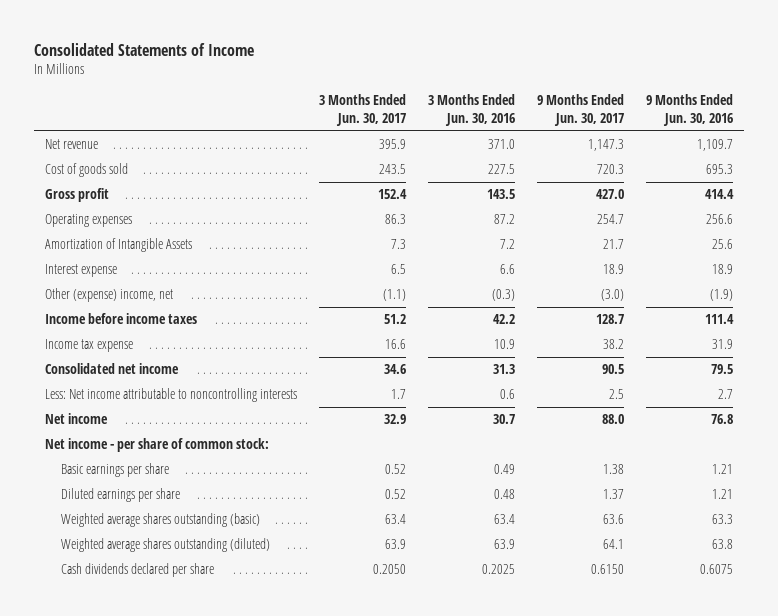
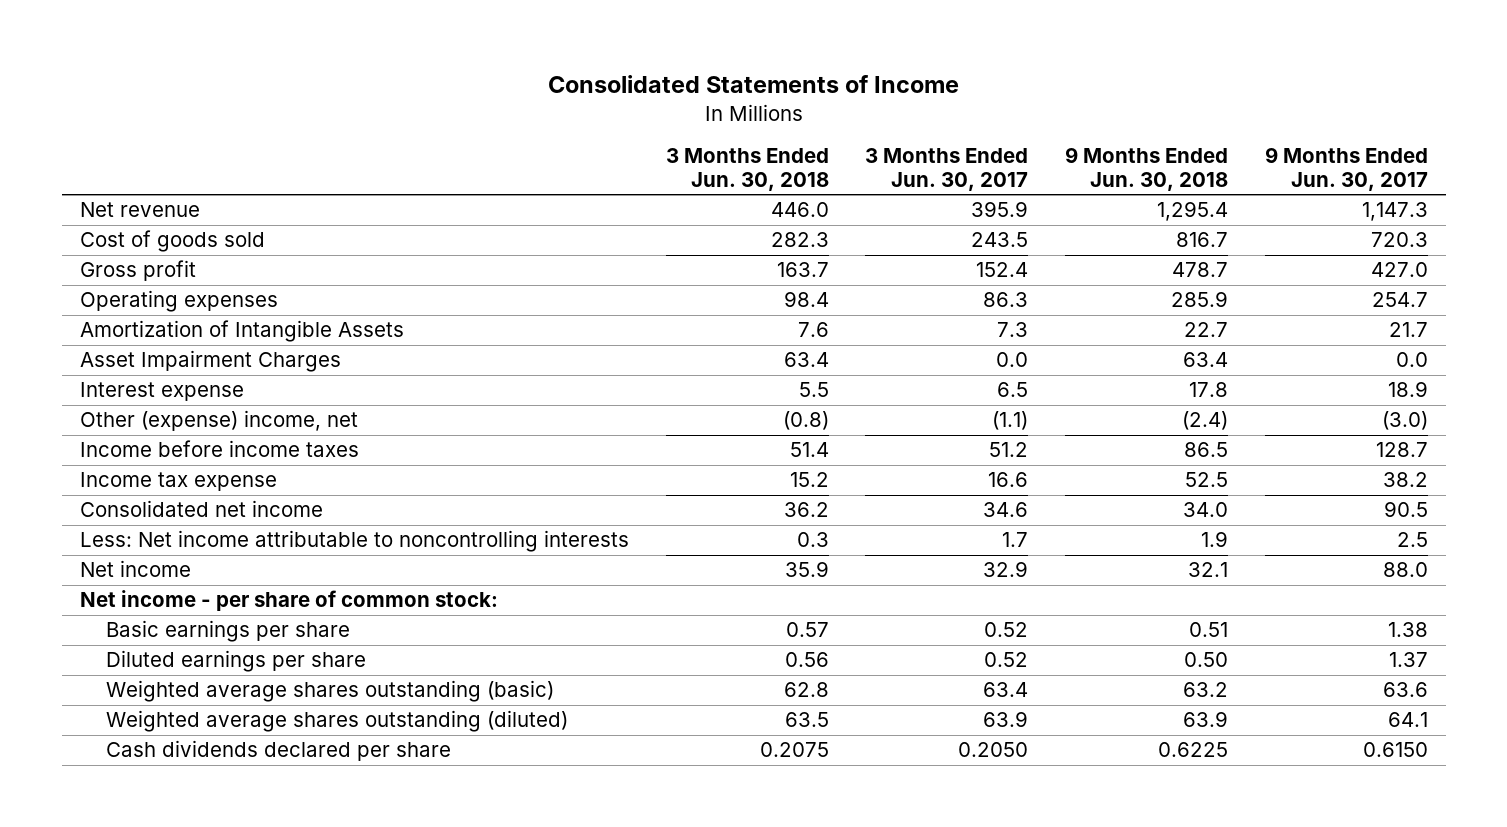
[428,94,516,127] 3 Months Ended Jun. 30, 2016 -> none
[645,94,733,127] 9 Months Ended Jun. 30, 2016 -> none
none -> [665,148,829,191] 3 Months Ended Jun. 30, 2018
none -> [1064,147,1228,191] 9 Months Ended Jun. 30, 2018
none -> [79,350,341,373] Asset Impairment Charges

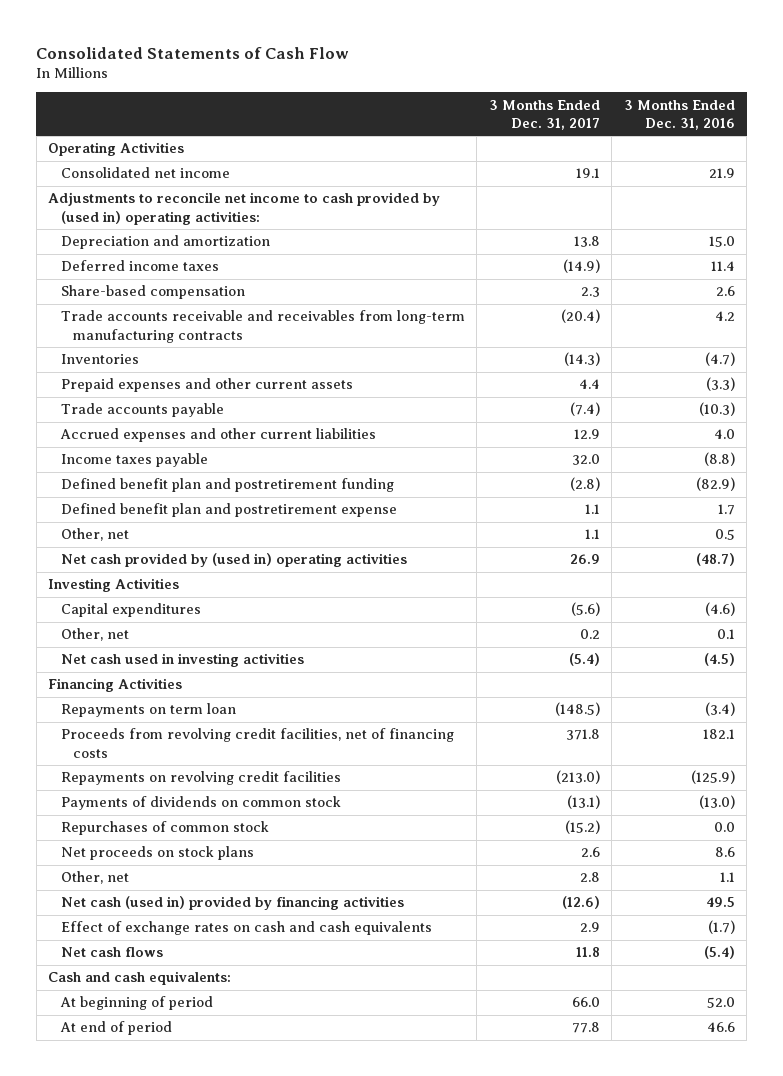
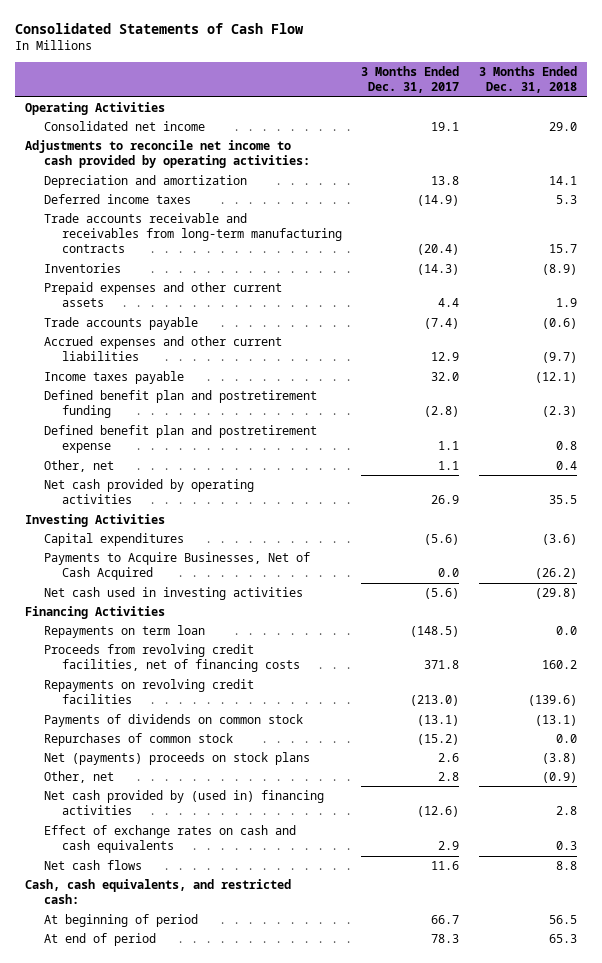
[623,99,735,131] 3 Months Ended Dec. 31, 2016 -> none
none -> [478,65,577,94] 3 Months Ended Dec. 31, 2018
[48,192,441,225] Adjustments to reconcile net income to cash provided by (used in) operating activities: -> [25,139,310,169] Adjustments to reconcile net income to cash provided by operating activities:
[60,285,245,300] Share-based compensation -> none
[60,553,407,568] Net cash provided by (used in) operating activities -> [43,478,254,505] Net cash provided by operating activities
[60,628,129,642] Other, net -> none
none -> [43,551,310,581] Payments to Acquire Businesses, Net of Cash Acquired
[568,653,600,667] (5.4) -> [424,587,460,599] (5.6)
[60,846,254,861] Net proceeds on stock plans -> [43,751,310,765] Net (payments) proceeds on stock plans
[60,896,404,911] Net cash (used in) provided by financing activities -> [43,789,324,816] Net cash provided by (used in) financing activities
[575,947,600,958] 11.8 -> [431,860,460,870] 11.6
[48,971,232,986] Cash and cash equivalents: -> [25,878,292,905] Cash, cash equivalents, and restricted cash:
[571,997,600,1008] 66.0 -> [431,914,460,924] 66.7
[571,1022,600,1034] 77.8 -> [431,933,460,943] 78.3

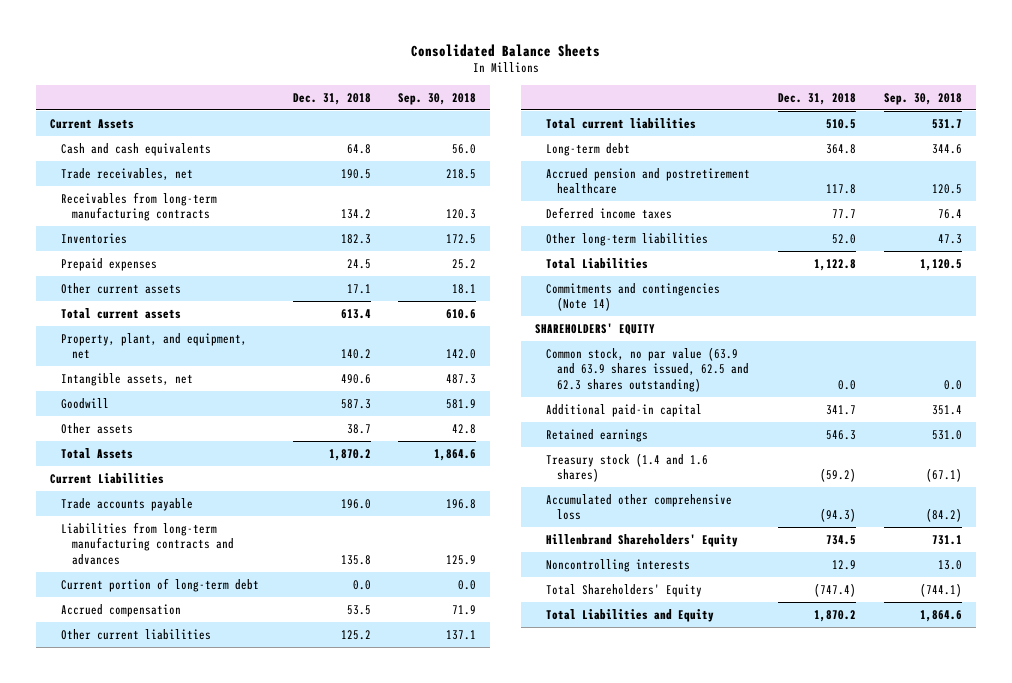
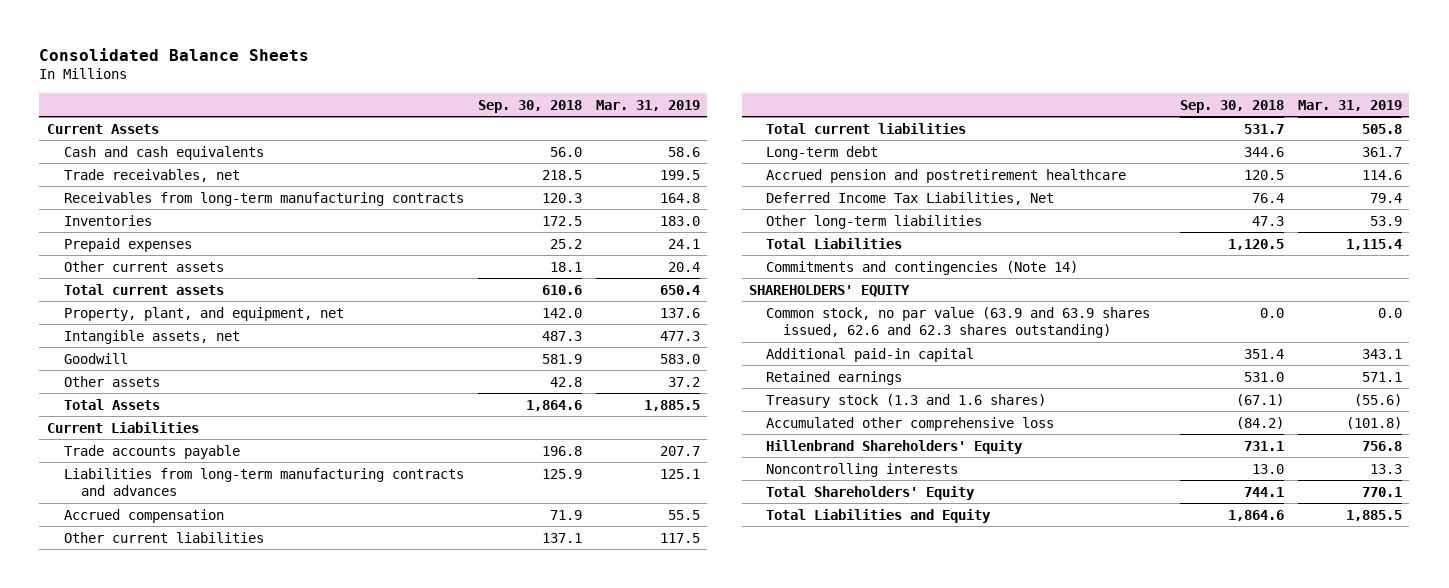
[292,92,371,105] Dec. 31, 2018 -> none
none -> [595,99,700,111] Mar. 31, 2019
[60,577,259,592] Current portion of long-term debt -> none
[546,206,673,219] Deferred income taxes -> [765,191,1054,205] Deferred Income Tax Liabilities, Net
[546,346,750,393] Common stock, no par value (63.9 and 63.9 shares issued, 62.5 and 62.3 shares outstanding) -> [765,306,1150,338] Common stock, no par value (63.9 and 63.9 shares issued, 62.6 and 62.3 shares outstanding)
[546,452,709,483] Treasury stock (1.4 and 1.6 shares) -> [765,393,1046,408] Treasury stock (1.3 and 1.6 shares)
[919,582,962,597] (744.1) -> [1243,486,1284,497] 744.1

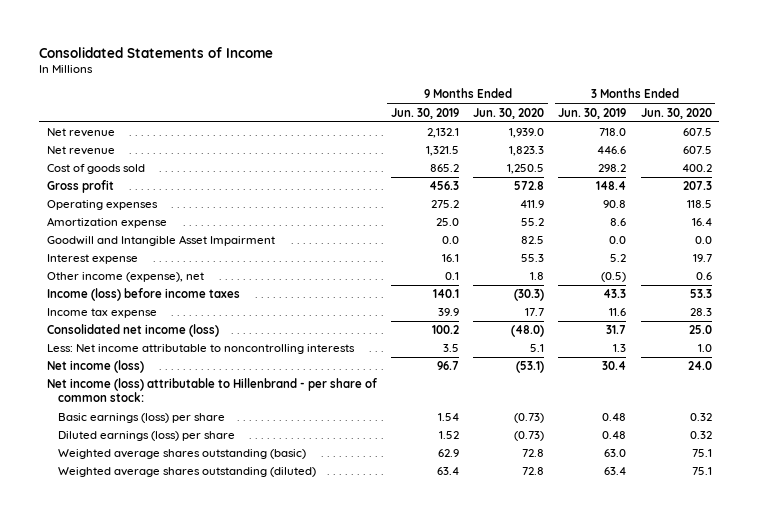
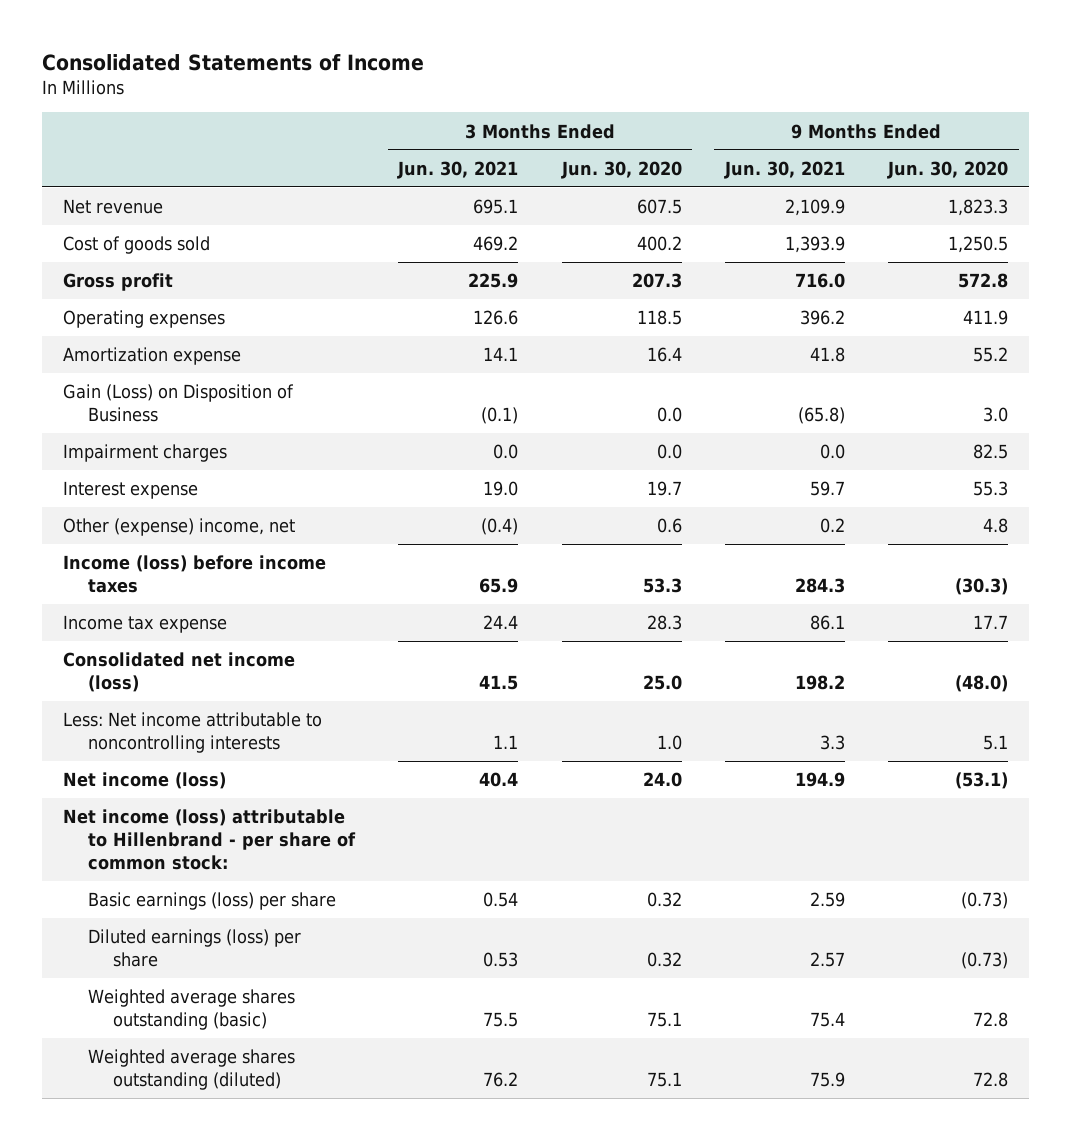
[390,107,459,119] Jun. 30, 2019 -> none
[558,107,627,119] Jun. 30, 2019 -> none
none -> [397,160,519,179] Jun. 30, 2021
none -> [723,160,845,179] Jun. 30, 2021
[46,128,115,138] Net revenue -> none
none -> [63,384,295,423] Gain (Loss) on Disposition of Business
[46,235,275,247] Goodwill and Intangible Asset Impairment -> [63,444,228,463] Impairment charges
[46,272,204,283] Other income (expense), net -> [63,518,296,537] Other (expense) income, net
[530,272,545,281] 1.8 -> [982,518,1008,534] 4.8

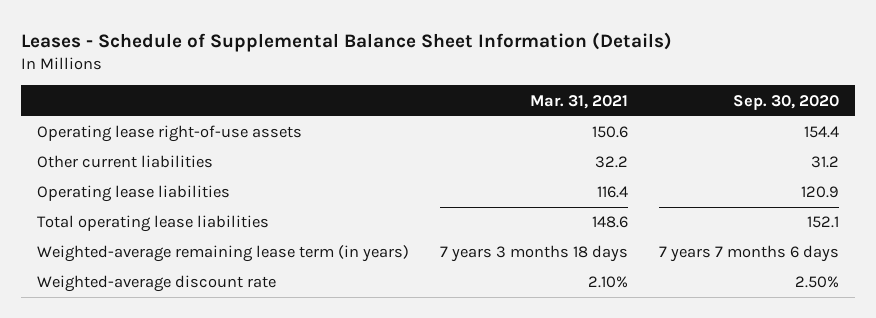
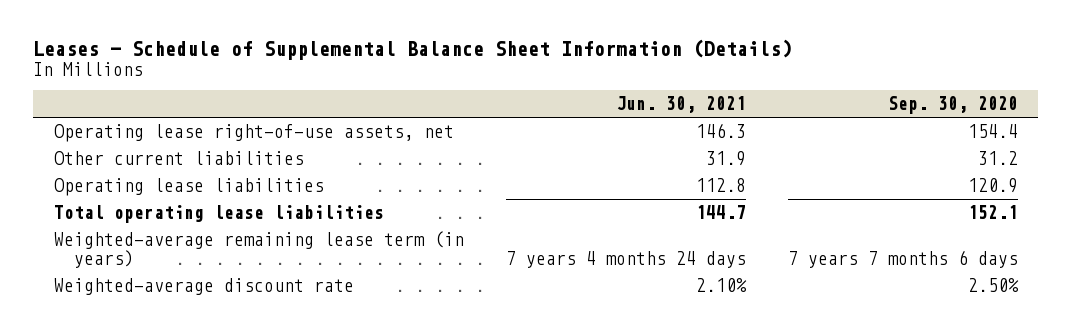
[529,94,628,109] Mar. 31, 2021 -> none
none -> [615,96,746,114] Jun. 30, 2021
[36,125,302,143] Operating lease right-of-use assets -> [54,124,455,143] Operating lease right-of-use assets, net

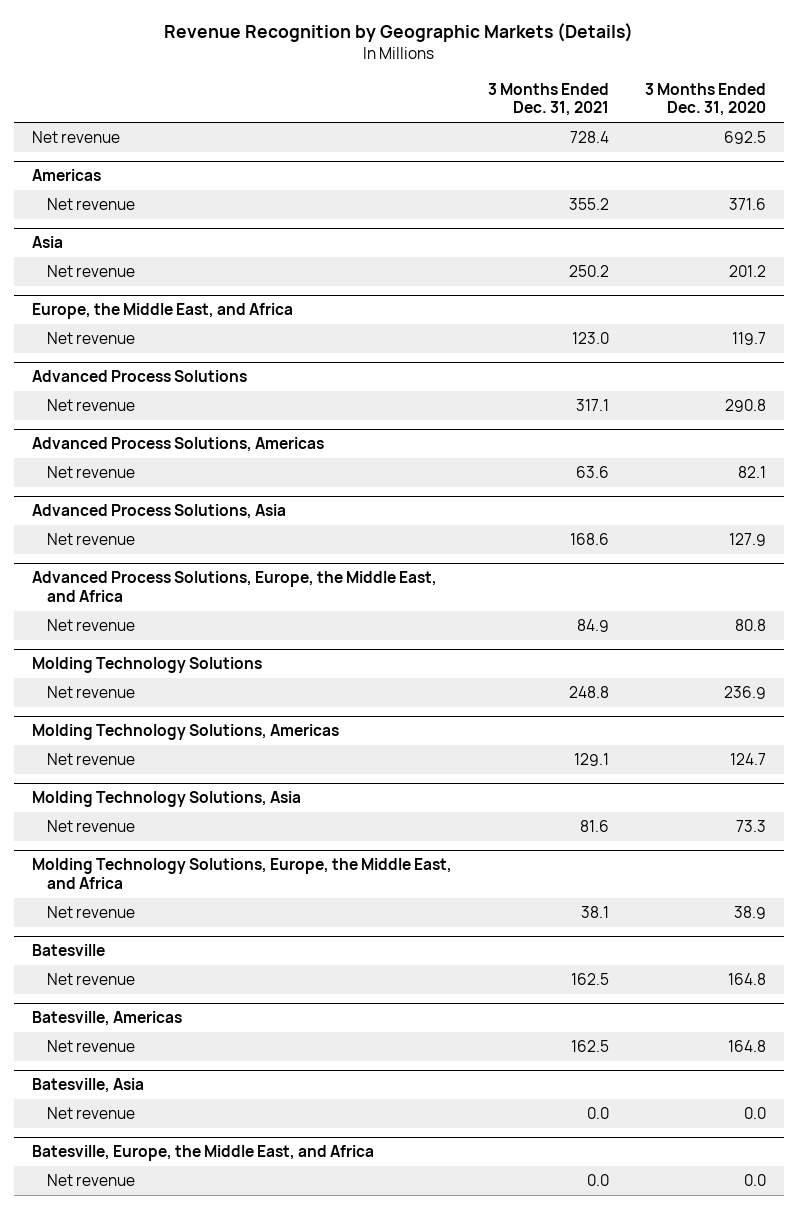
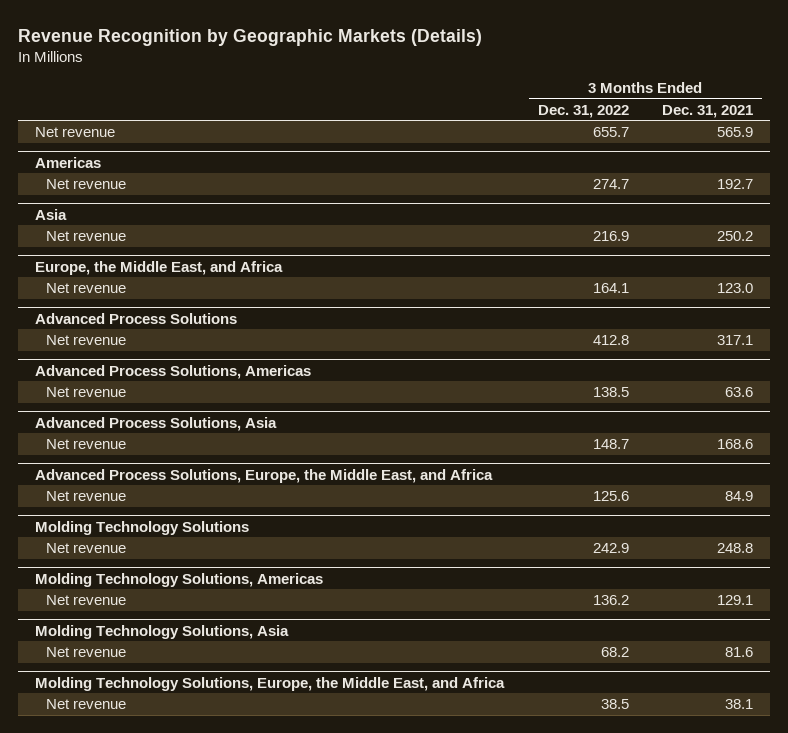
[645,82,767,117] 3 Months Ended Dec. 31, 2020 -> none
none -> [537,104,629,118] Dec. 31, 2022
[570,131,610,144] 728.4 -> [717,126,754,137] 565.9
[569,198,610,211] 355.2 -> [717,178,754,189] 192.7
[32,944,106,957] Batesville -> none
[47,973,136,986] Net revenue -> none
[32,1011,183,1027] Batesville, Americas -> none
[47,1040,136,1053] Net revenue -> none
[32,1078,145,1094] Batesville, Asia -> none
[47,1107,136,1120] Net revenue -> none
[32,1145,375,1162] Batesville, Europe, the Middle East, and Africa -> none
[47,1174,136,1187] Net revenue -> none

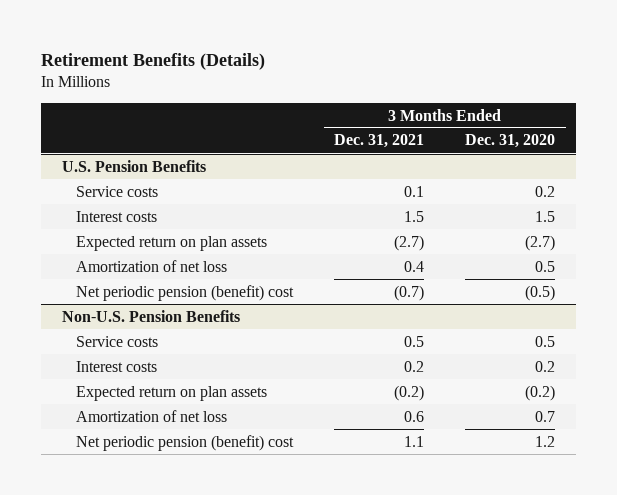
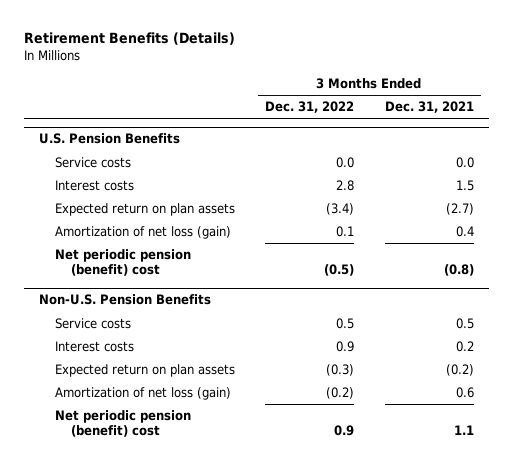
[465,134,556,149] Dec. 31, 2020 -> none
none -> [265,101,355,114] Dec. 31, 2022
[404,185,425,197] 0.1 -> [455,157,474,169] 0.0
[76,259,228,272] Amortization of net loss -> [55,226,232,240] Amortization of net loss (gain)
[394,284,425,301] (0.7) -> [443,263,474,276] (0.8)
[76,409,228,422] Amortization of net loss -> [55,387,232,401] Amortization of net loss (gain)

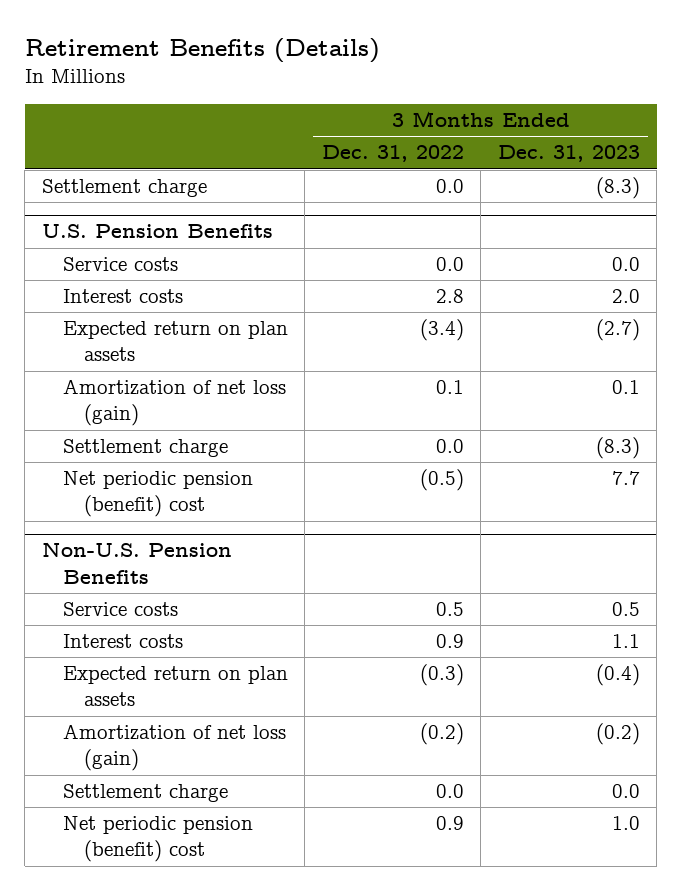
[384,101,474,114] Dec. 31, 2021 -> none
none -> [497,145,640,163] Dec. 31, 2023
none -> [41,179,207,198] Settlement charge
none -> [62,439,228,458] Settlement charge
none -> [62,784,228,803] Settlement charge

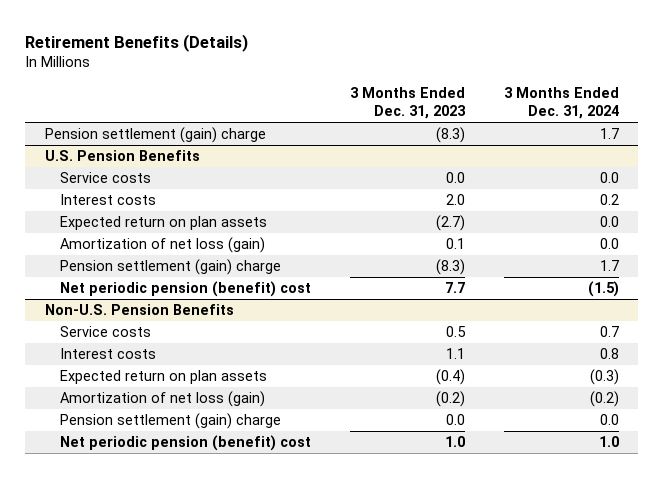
[321,145,464,163] Dec. 31, 2022 -> none
none -> [503,86,619,120] 3 Months Ended Dec. 31, 2024
[41,179,207,198] Settlement charge -> [44,127,266,144] Pension settlement (gain) charge
[62,439,228,458] Settlement charge -> [60,259,282,276] Pension settlement (gain) charge
[62,784,228,803] Settlement charge -> [60,413,282,430] Pension settlement (gain) charge

